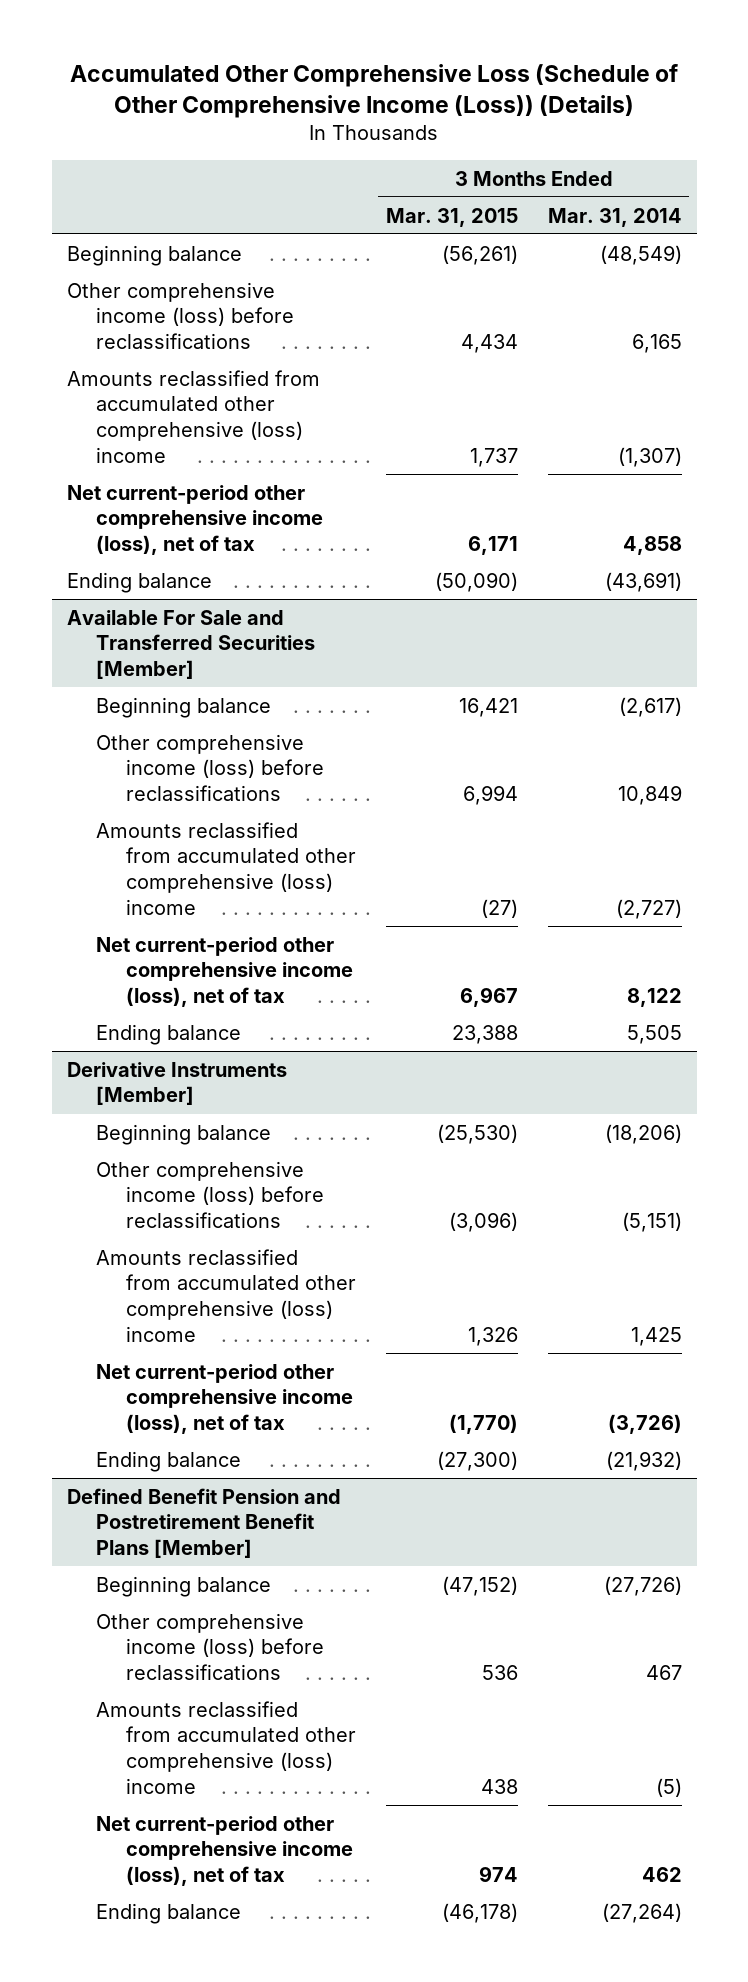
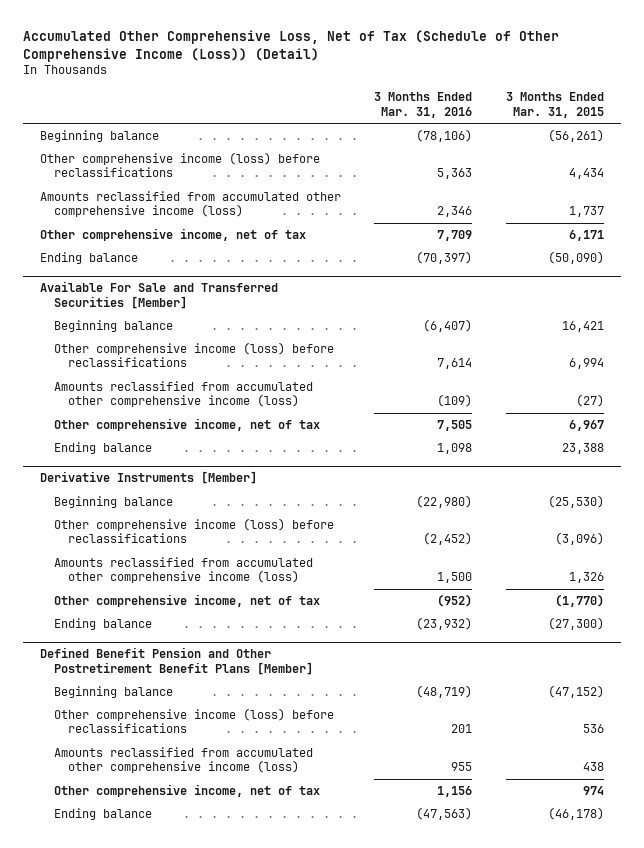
[70,64,679,119] Accumulated Other Comprehensive Loss (Schedule of Other Comprehensive Income (Loss)) (Details) -> [23,29,560,62] Accumulated Other Comprehensive Loss, Net of Tax (Schedule of Other Comprehensive Income (Loss)) (Detail)
[547,207,682,227] Mar. 31, 2014 -> none
none -> [374,92,473,118] 3 Months Ended Mar. 31, 2016
[66,369,320,463] Amounts reclassified from accumulated other comprehensive (loss) income -> [39,190,341,218] Amounts reclassified from accumulated other comprehensive income (loss)
[66,484,324,555] Net current-period other comprehensive income (loss), net of tax -> [39,227,306,241] Other comprehensive income, net of tax
[96,821,356,915] Amounts reclassified from accumulated other comprehensive (loss) income -> [54,380,314,408] Amounts reclassified from accumulated other comprehensive income (loss)
[96,936,353,1007] Net current-period other comprehensive income (loss), net of tax -> [54,417,321,431] Other comprehensive income, net of tax
[96,1248,356,1342] Amounts reclassified from accumulated other comprehensive (loss) income -> [54,556,314,584] Amounts reclassified from accumulated other comprehensive income (loss)
[96,1363,353,1434] Net current-period other comprehensive income (loss), net of tax -> [54,593,321,607] Other comprehensive income, net of tax
[66,1487,341,1558] Defined Benefit Pension and Postretirement Benefit Plans [Member] -> [39,647,314,675] Defined Benefit Pension and Other Postretirement Benefit Plans [Member]
[96,1700,356,1794] Amounts reclassified from accumulated other comprehensive (loss) income -> [54,746,314,774] Amounts reclassified from accumulated other comprehensive income (loss)
[96,1815,353,1886] Net current-period other comprehensive income (loss), net of tax -> [54,783,321,797] Other comprehensive income, net of tax

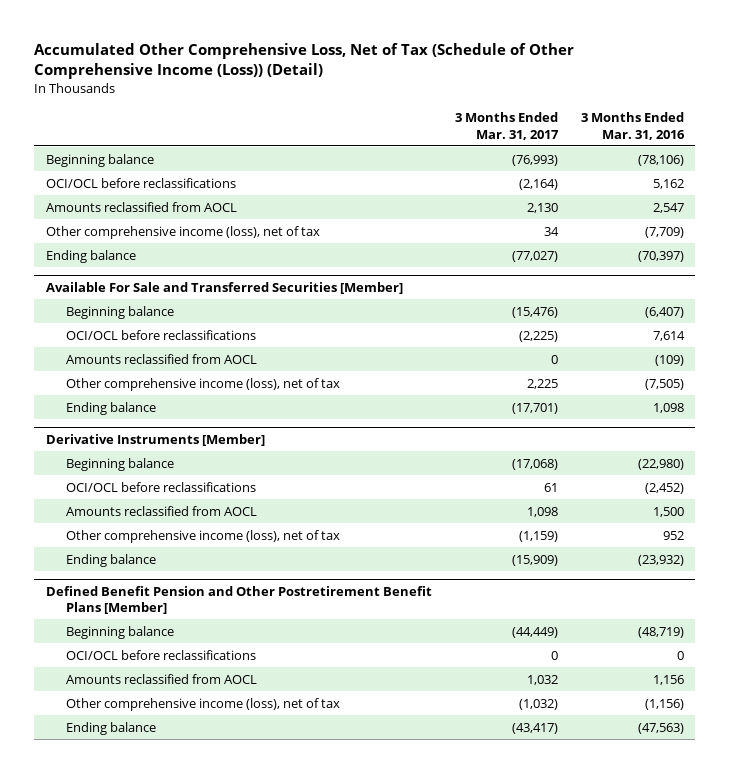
[505,92,604,118] 3 Months Ended Mar. 31, 2015 -> none
none -> [454,112,559,140] 3 Months Ended Mar. 31, 2017
[39,151,320,178] Other comprehensive income (loss) before reclassifications -> [45,177,236,188] OCI/OCL before reclassifications
[437,168,473,180] 5,363 -> [652,178,684,189] 5,162
[39,190,341,218] Amounts reclassified from accumulated other comprehensive income (loss) -> [45,201,237,212] Amounts reclassified from AOCL
[437,206,473,218] 2,346 -> [652,202,684,213] 2,547
[39,227,306,241] Other comprehensive income, net of tax -> [45,225,320,239] Other comprehensive income (loss), net of tax
[437,229,473,241] 7,709 -> [644,226,684,238] (7,709)
[54,341,335,368] Other comprehensive income (loss) before reclassifications -> [66,329,257,340] OCI/OCL before reclassifications
[54,380,314,408] Amounts reclassified from accumulated other comprehensive income (loss) -> [66,353,258,364] Amounts reclassified from AOCL
[54,417,321,431] Other comprehensive income, net of tax -> [66,377,341,391] Other comprehensive income (loss), net of tax
[437,419,473,431] 7,505 -> [644,378,684,390] (7,505)
[54,517,335,544] Other comprehensive income (loss) before reclassifications -> [66,481,257,492] OCI/OCL before reclassifications
[54,556,314,584] Amounts reclassified from accumulated other comprehensive income (loss) -> [66,505,258,516] Amounts reclassified from AOCL
[54,593,321,607] Other comprehensive income, net of tax -> [66,529,341,543] Other comprehensive income (loss), net of tax
[437,593,473,607] (952) -> [662,530,684,540] 952
[54,707,335,734] Other comprehensive income (loss) before reclassifications -> [66,649,257,660] OCI/OCL before reclassifications
[451,724,473,734] 201 -> [676,650,684,660] 0
[54,746,314,774] Amounts reclassified from accumulated other comprehensive income (loss) -> [66,673,258,684] Amounts reclassified from AOCL
[451,762,473,772] 955 -> [652,674,684,685] 1,156
[54,783,321,797] Other comprehensive income, net of tax -> [66,697,341,711] Other comprehensive income (loss), net of tax
[437,785,473,797] 1,156 -> [644,698,684,710] (1,156)

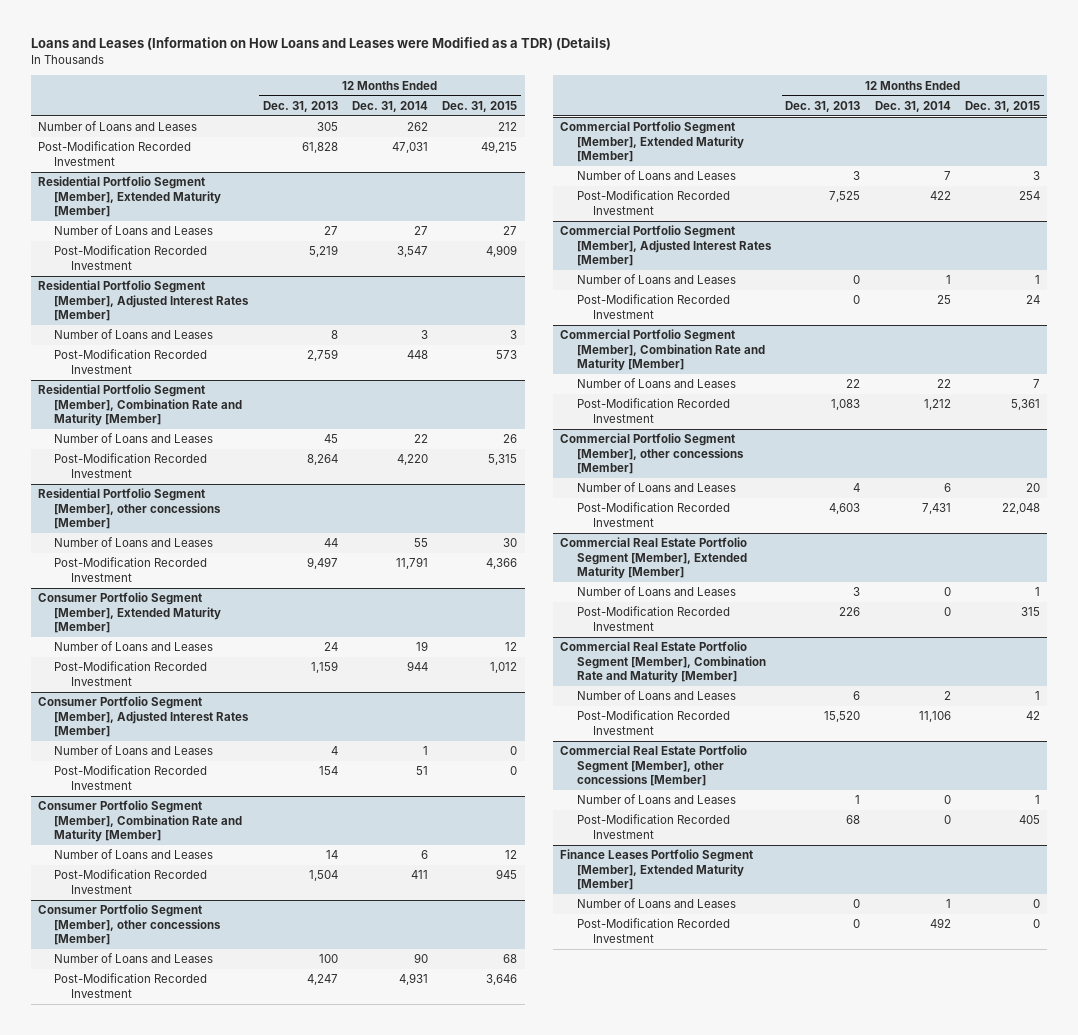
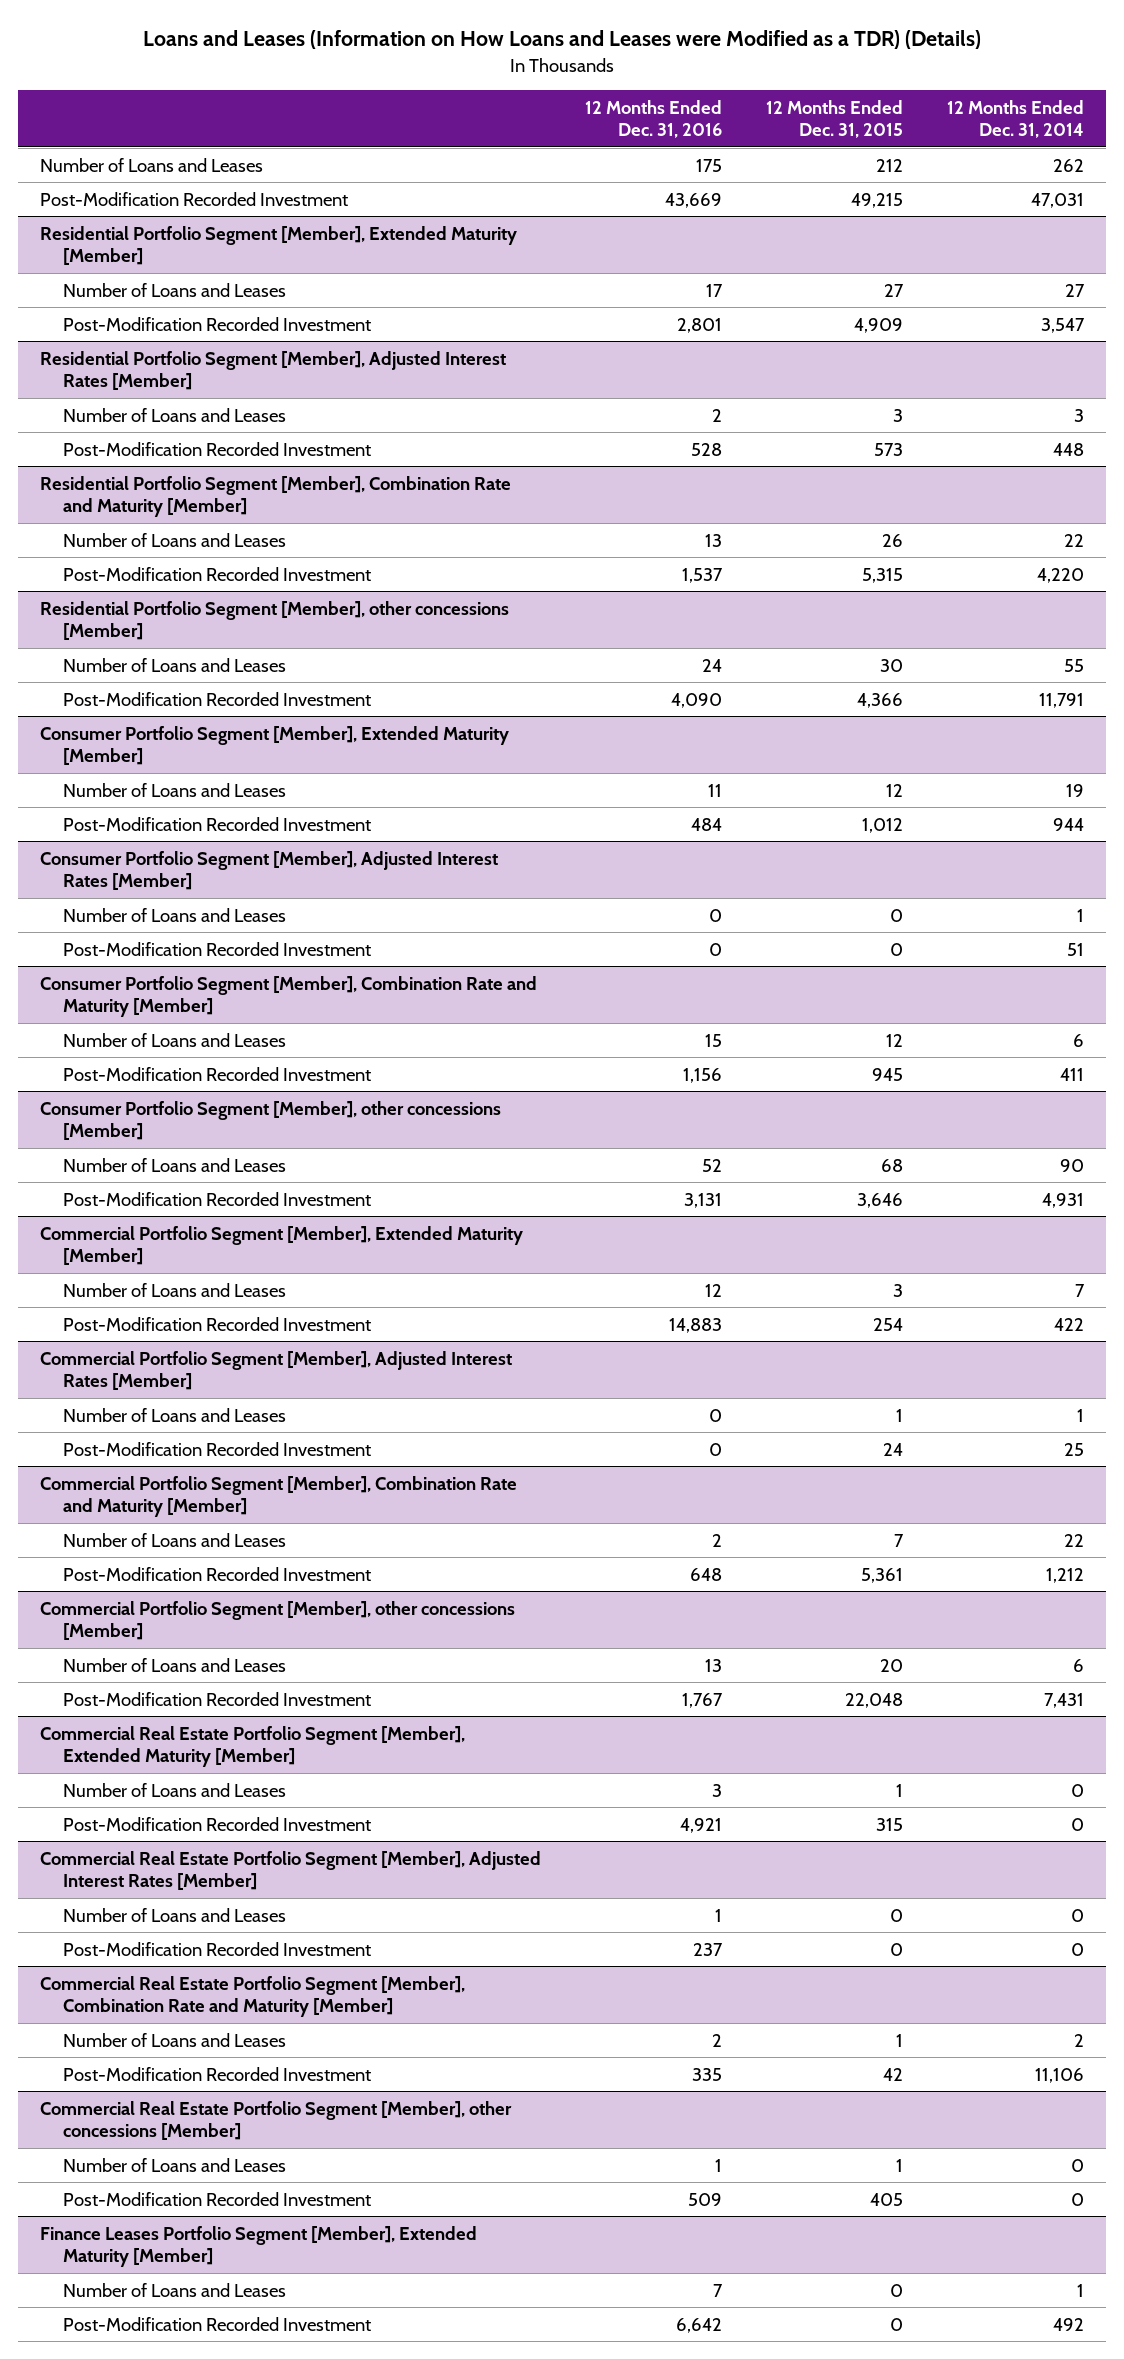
[262,100,338,112] Dec. 31, 2013 -> none
none -> [584,99,722,139] 12 Months Ended Dec. 31, 2016
none -> [39,1850,541,1890] Commercial Real Estate Portfolio Segment [Member], Adjusted Interest Rates [Member]
none -> [62,1907,286,1922] Number of Loans and Leases
none -> [62,1941,371,1956] Post-Modification Recorded Investment

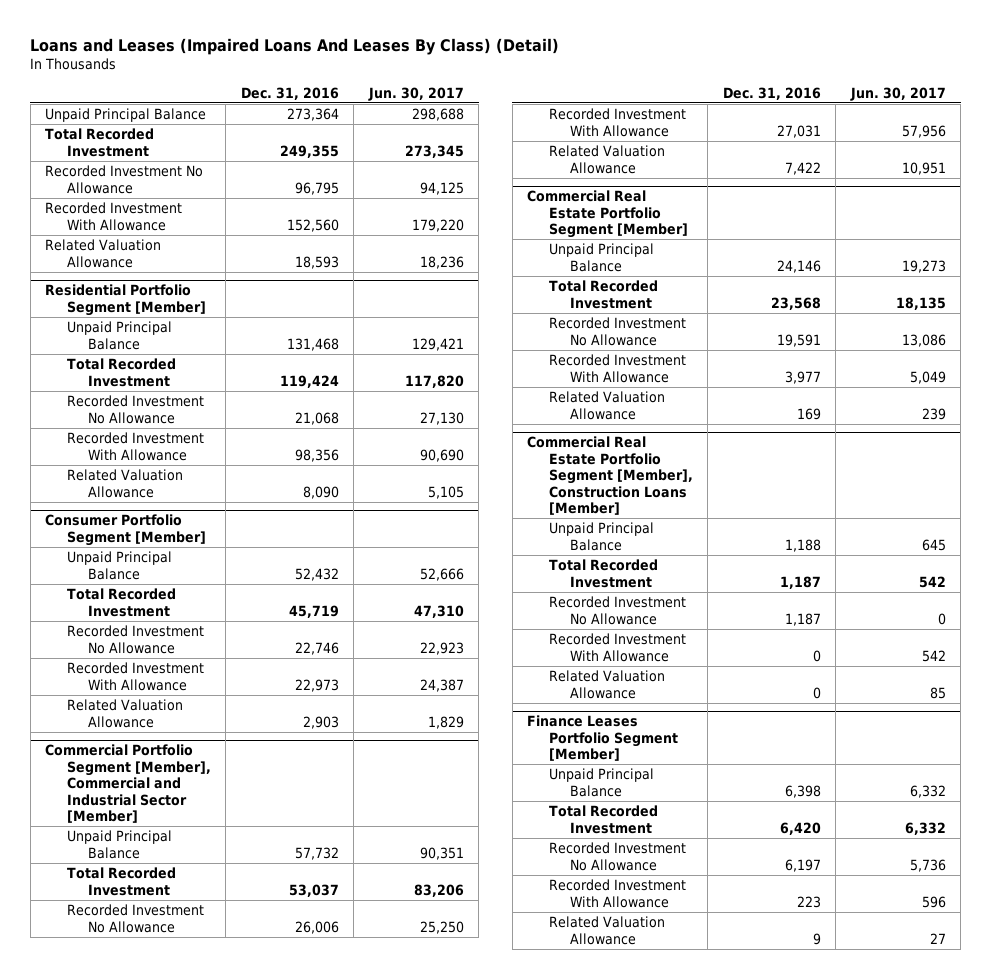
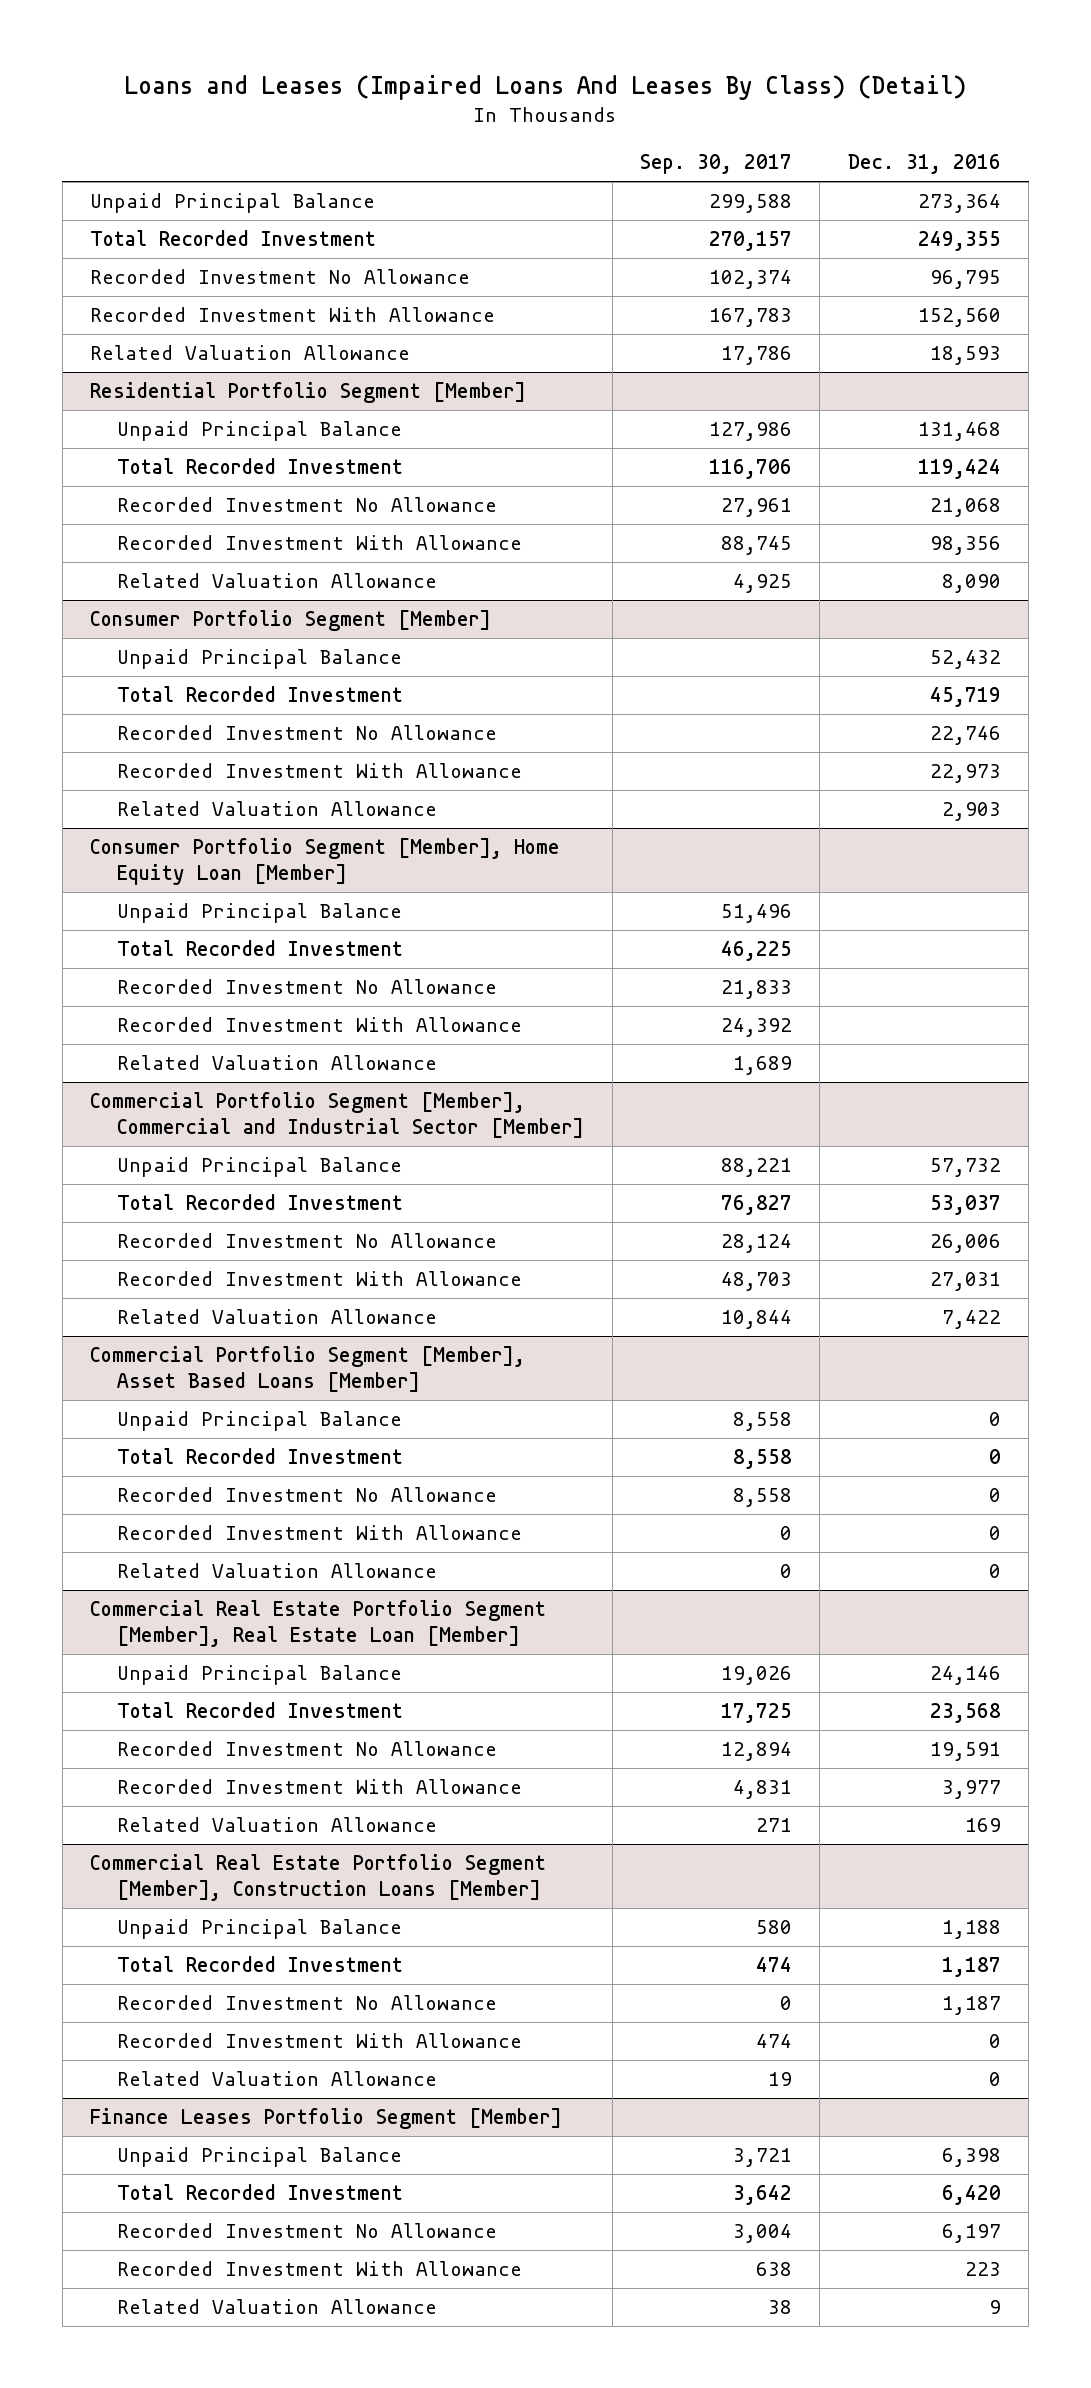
[367,86,464,101] Jun. 30, 2017 -> none
none -> [639,154,792,175] Sep. 30, 2017
none -> [90,838,561,885] Consumer Portfolio Segment [Member], Home Equity Loan [Member]
none -> [117,903,403,924] Unpaid Principal Balance
none -> [117,940,404,957] Total Recorded Investment
none -> [117,979,498,995] Recorded Investment No Allowance
none -> [117,1017,523,1033] Recorded Investment With Allowance
none -> [117,1055,438,1071] Related Valuation Allowance
none -> [90,1346,526,1392] Commercial Portfolio Segment [Member], Asset Based Loans [Member]
none -> [117,1411,403,1432] Unpaid Principal Balance
none -> [117,1448,404,1465] Total Recorded Investment
none -> [117,1487,498,1503] Recorded Investment No Allowance
none -> [117,1525,523,1541] Recorded Investment With Allowance
none -> [117,1563,438,1579] Related Valuation Allowance
[527,190,688,239] Commercial Real Estate Portfolio Segment [Member] -> [90,1600,547,1647] Commercial Real Estate Portfolio Segment [Member], Real Estate Loan [Member]

